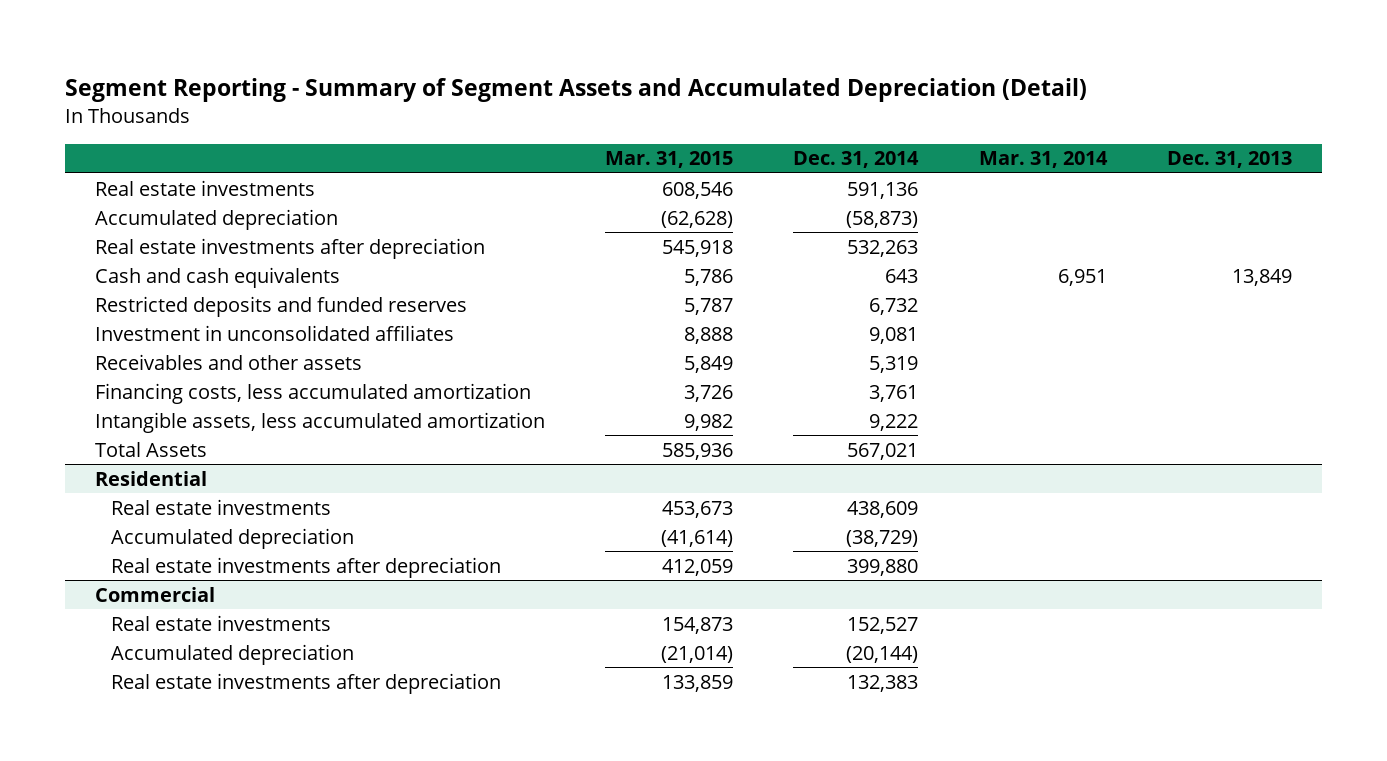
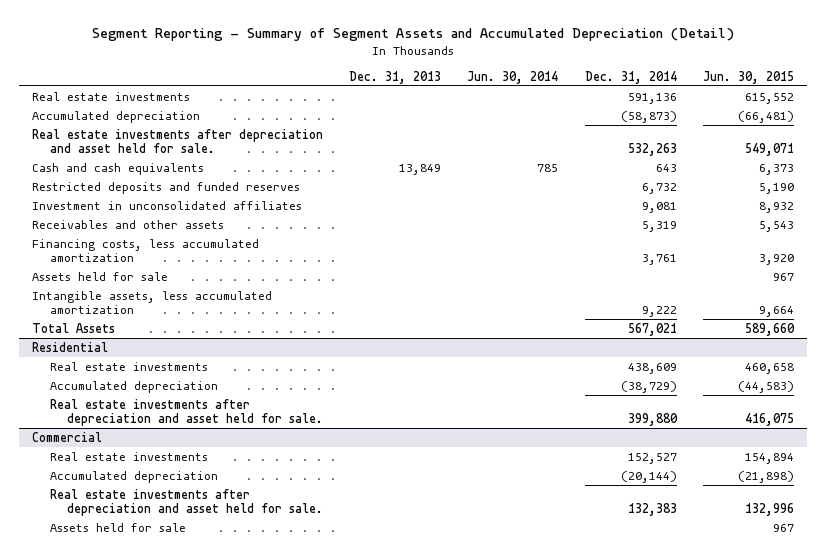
[605,151,734,169] Mar. 31, 2015 -> none
[978,151,1108,169] Mar. 31, 2014 -> none
none -> [467,70,559,84] Jun. 30, 2014
none -> [702,70,794,84] Jun. 30, 2015
[95,237,486,259] Real estate investments after depreciation -> [31,128,323,153] Real estate investments after depreciation and asset held for sale.
none -> [31,271,168,281] Assets held for sale
[110,556,501,578] Real estate investments after depreciation -> [49,398,324,426] Real estate investments after depreciation and asset held for sale.
[110,672,501,694] Real estate investments after depreciation -> [49,488,324,516] Real estate investments after depreciation and asset held for sale.
none -> [49,522,186,532] Assets held for sale

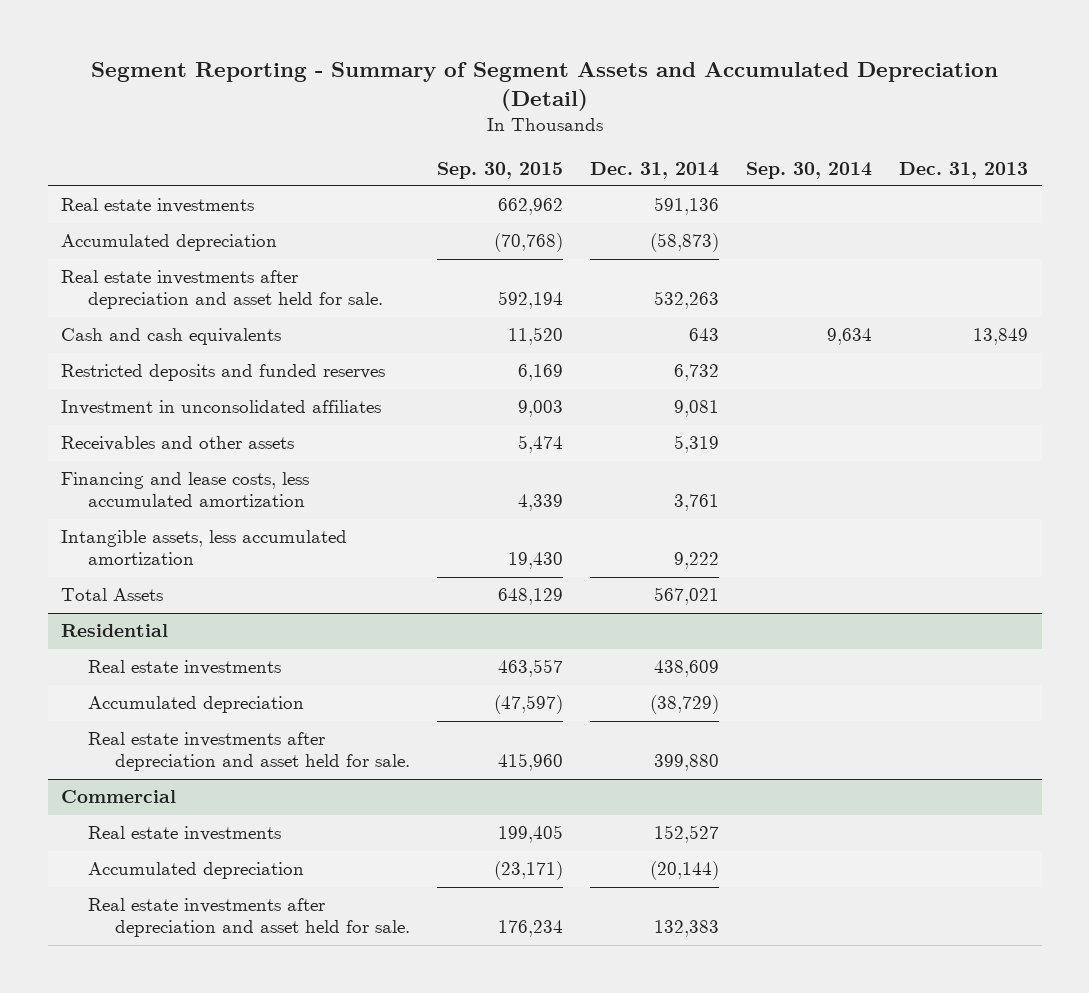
[467,70,559,84] Jun. 30, 2014 -> none
[702,70,794,84] Jun. 30, 2015 -> none
none -> [437,161,564,179] Sep. 30, 2015
none -> [746,161,873,179] Sep. 30, 2014
[31,271,168,281] Assets held for sale -> none
[31,238,259,262] Financing costs, less accumulated amortization -> [61,472,310,508] Financing and lease costs, less accumulated amortization
[49,522,186,532] Assets held for sale -> none

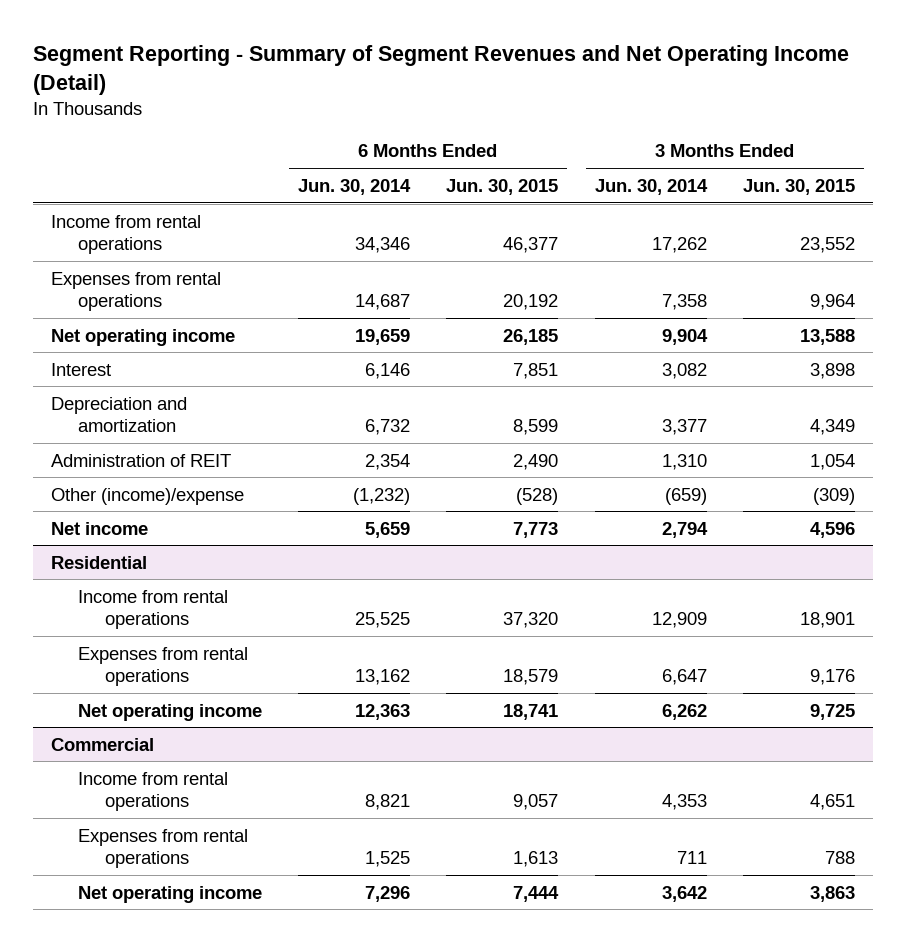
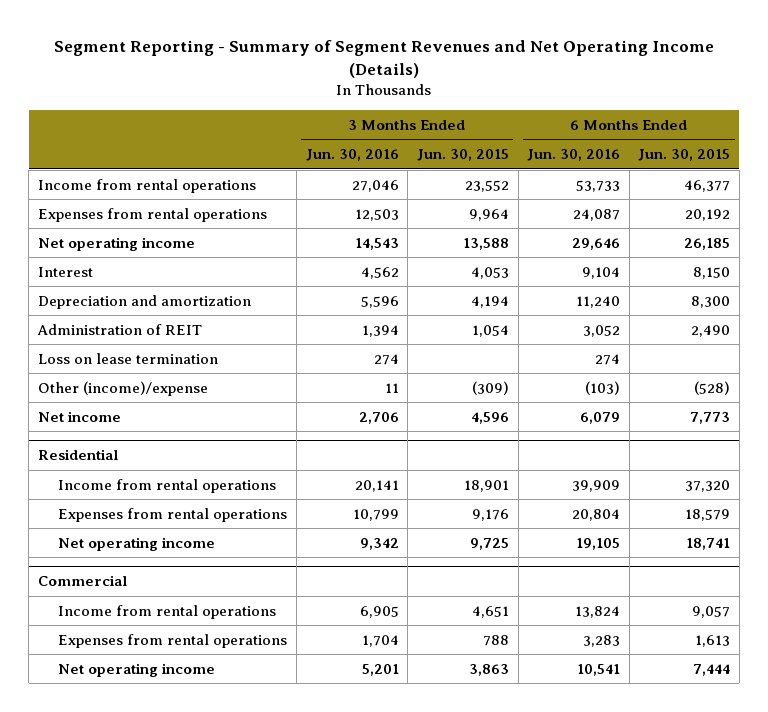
[32,45,849,96] Segment Reporting - Summary of Segment Revenues and Net Operating Income (Detail) -> [54,39,715,79] Segment Reporting - Summary of Segment Revenues and Net Operating Income (Details)
[298,178,412,195] Jun. 30, 2014 -> none
[594,178,708,195] Jun. 30, 2014 -> none
none -> [305,149,399,162] Jun. 30, 2016
none -> [527,149,621,162] Jun. 30, 2016
[513,362,559,379] 7,851 -> [693,266,731,279] 8,150
[809,362,855,379] 3,898 -> [470,266,509,279] 4,053
[513,418,559,435] 8,599 -> [691,295,731,308] 8,300
[809,418,855,435] 4,349 -> [470,295,509,308] 4,194
none -> [37,352,218,364] Loss on lease termination

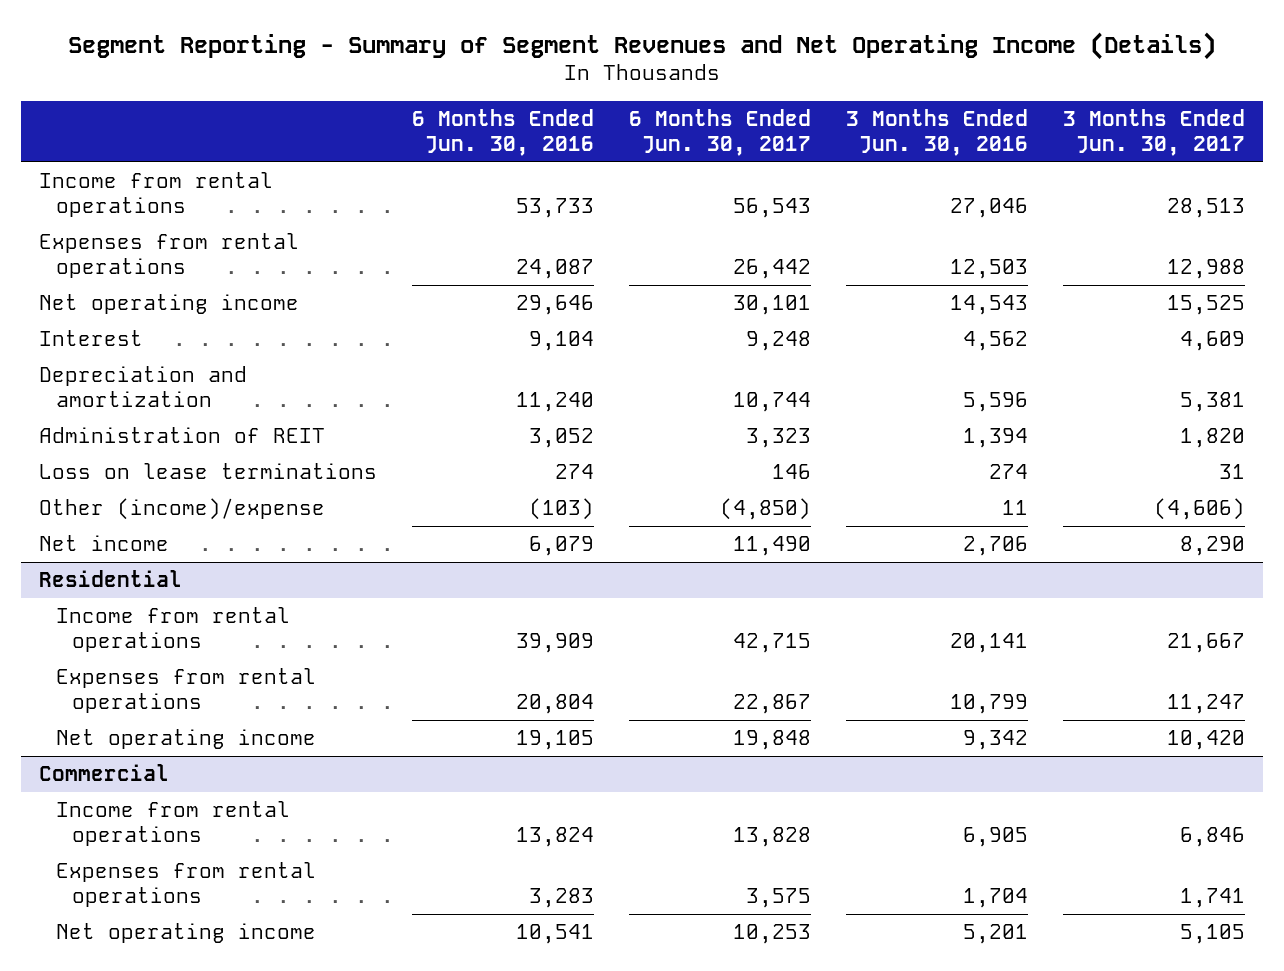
[416,149,509,162] Jun. 30, 2015 -> none
[638,149,731,162] Jun. 30, 2015 -> none
none -> [628,108,811,156] 6 Months Ended Jun. 30, 2017
none -> [1063,108,1246,156] 3 Months Ended Jun. 30, 2017
[37,352,218,364] Loss on lease termination -> [38,462,377,479] Loss on lease terminations

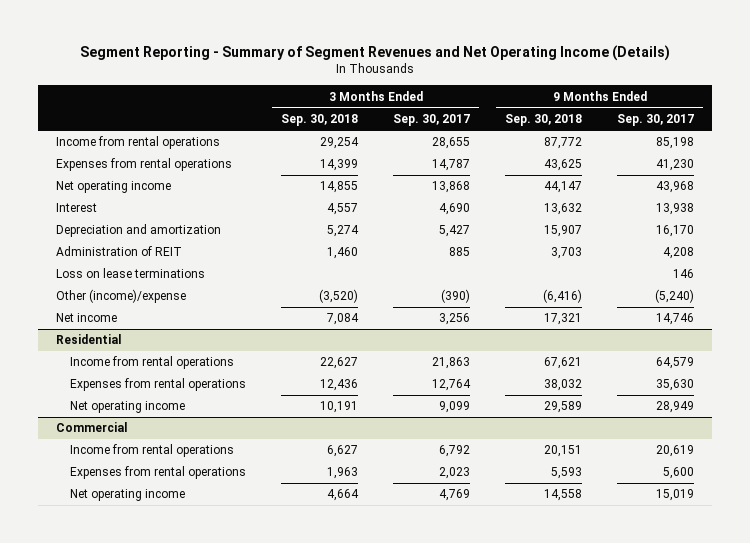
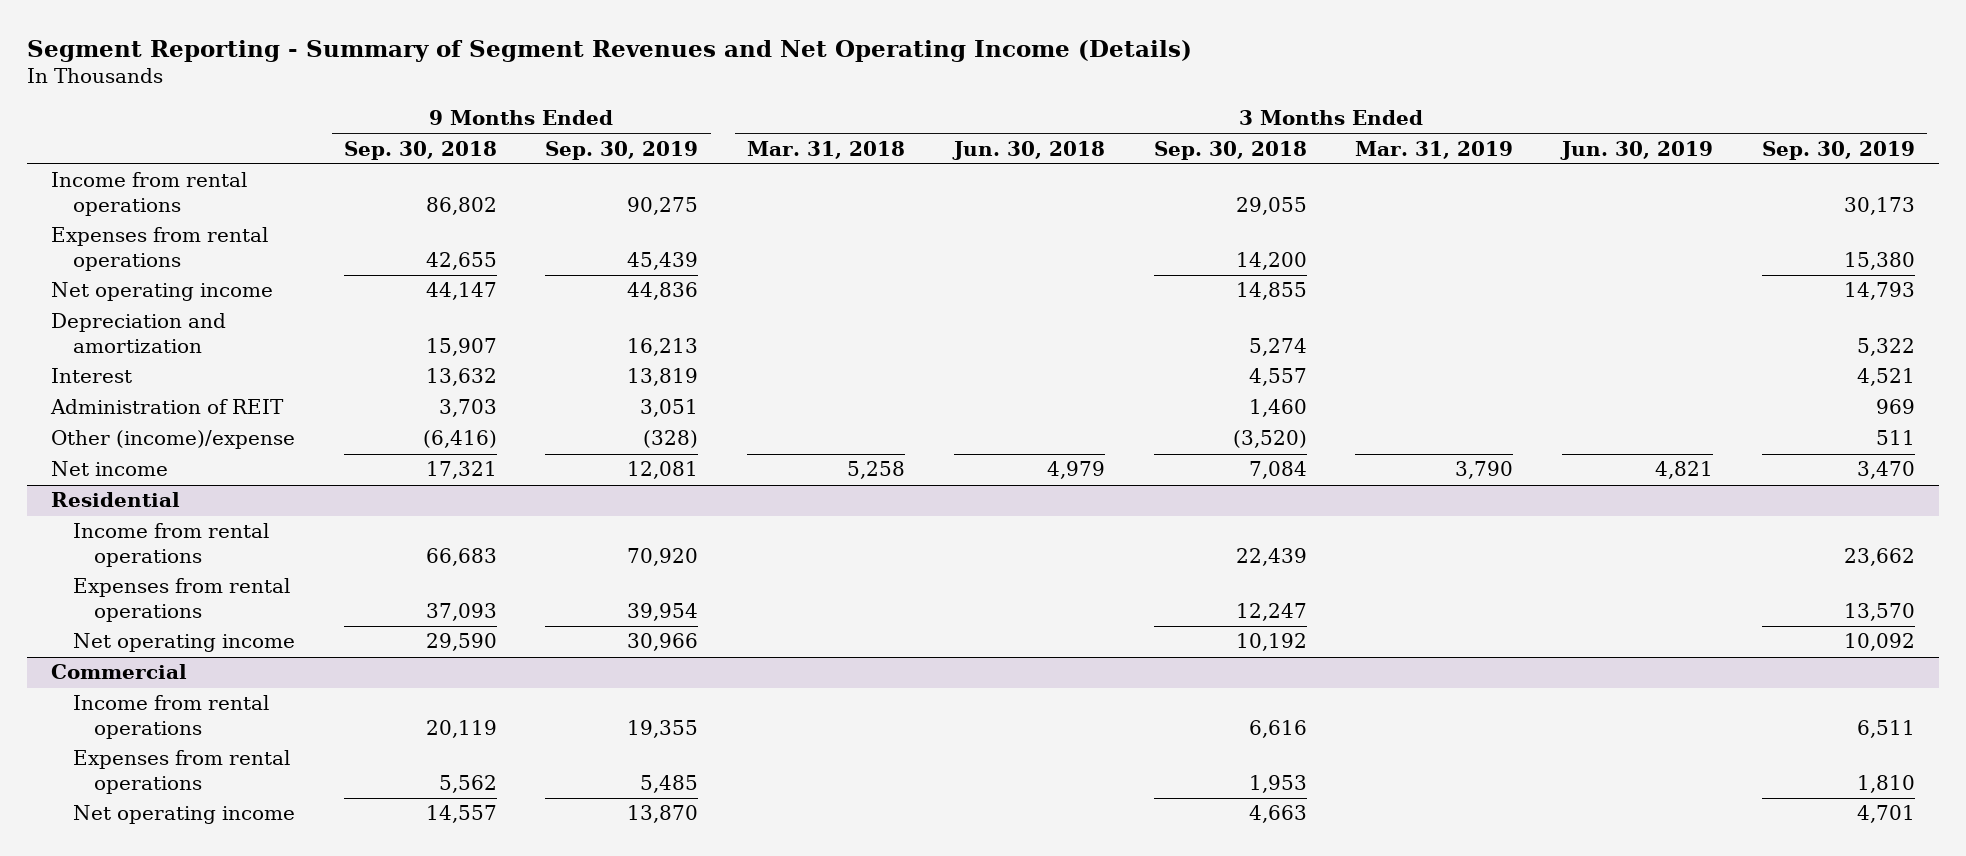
[393,114,471,127] Sep. 30, 2017 -> none
[617,114,695,127] Sep. 30, 2017 -> none
none -> [545,140,699,160] Sep. 30, 2019
none -> [747,140,906,159] Mar. 31, 2018
none -> [951,140,1105,160] Jun. 30, 2018
none -> [1355,140,1514,159] Mar. 31, 2019
none -> [1560,140,1714,160] Jun. 30, 2019
none -> [1761,140,1915,160] Sep. 30, 2019
[320,137,360,150] 29,254 -> [1235,196,1307,215] 29,055
[544,137,583,150] 87,772 -> [425,196,497,215] 86,802
[320,159,359,172] 14,399 -> [1235,251,1307,270] 14,200
[544,159,583,172] 43,625 -> [425,251,497,270] 42,655
[55,203,97,213] Interest -> [50,368,132,384] Interest
[55,268,205,279] Loss on lease terminations -> none
[320,357,359,370] 22,627 -> [1235,547,1307,566] 22,439
[544,357,583,370] 67,621 -> [425,547,497,566] 66,683
[320,379,359,392] 12,436 -> [1235,602,1307,621] 12,247
[544,379,583,392] 38,032 -> [425,602,497,621] 37,093
[320,401,359,414] 10,191 -> [1235,633,1307,652] 10,192
[544,401,583,414] 29,589 -> [425,633,497,652] 29,590
[327,445,359,458] 6,627 -> [1248,719,1307,738] 6,616
[544,445,583,458] 20,151 -> [425,719,497,738] 20,119
[327,467,359,480] 1,963 -> [1248,774,1307,793] 1,953
[551,467,583,480] 5,593 -> [438,774,497,793] 5,562
[327,489,360,502] 4,664 -> [1248,805,1307,824] 4,663
[544,489,583,502] 14,558 -> [425,805,497,824] 14,557

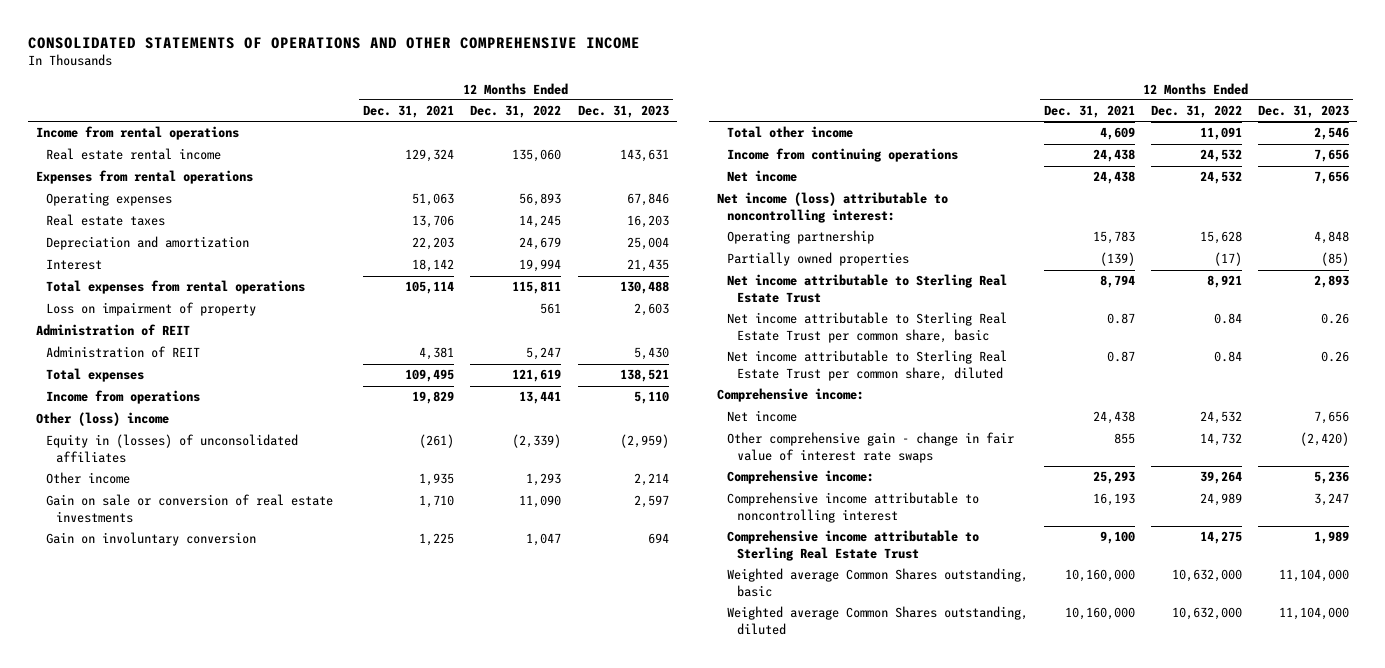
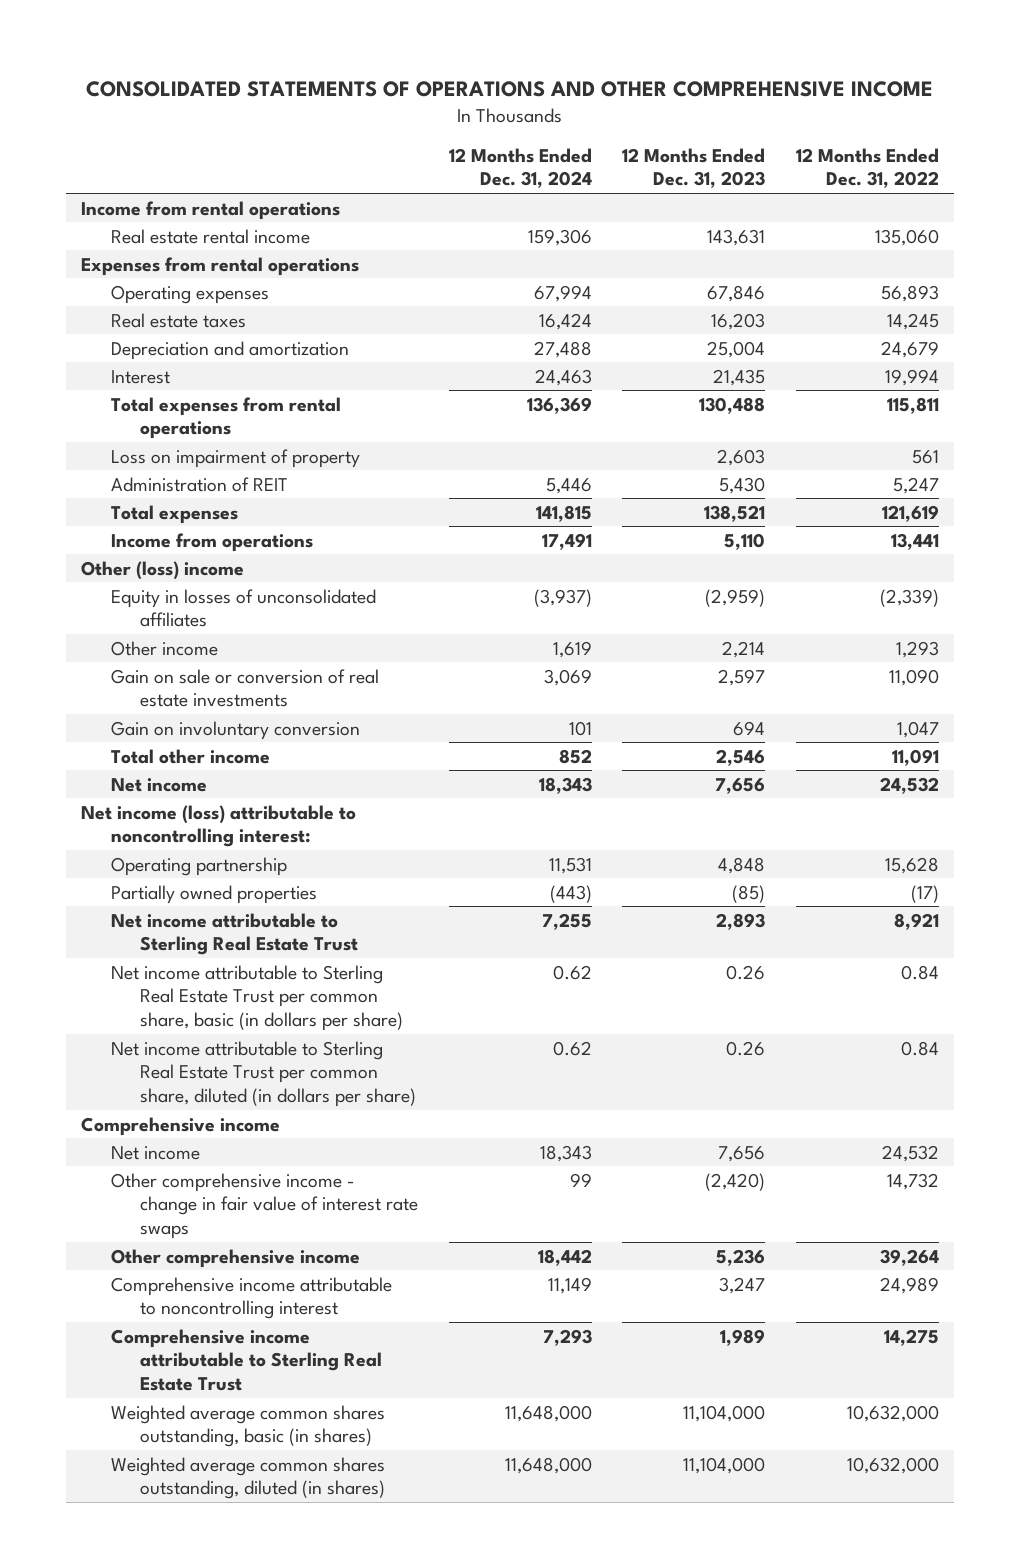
[363,105,455,119] Dec. 31, 2021 -> none
none -> [448,147,592,189] 12 Months Ended Dec. 31, 2024
[36,324,191,337] Administration of REIT -> none
[46,434,299,463] Equity in (losses) of unconsolidated affiliates -> [110,588,376,628] Equity in losses of unconsolidated affiliates
[726,148,958,163] Income from continuing operations -> none
[726,312,1007,343] Net income attributable to Sterling Real Estate Trust per common share, basic -> [110,964,404,1031] Net income attributable to Sterling Real Estate Trust per common share, basic (in dollars per share)
[726,350,1007,381] Net income attributable to Sterling Real Estate Trust per common share, diluted -> [110,1040,417,1107] Net income attributable to Sterling Real Estate Trust per common share, diluted (in dollars per share)
[716,388,864,403] Comprehensive income: -> [81,1116,281,1136] Comprehensive income
[726,432,1014,463] Other comprehensive gain - change in fair value of interest rate swaps -> [110,1172,419,1239] Other comprehensive income - change in fair value of interest rate swaps
[726,470,874,485] Comprehensive income: -> [110,1248,360,1268] Other comprehensive income
[726,568,1028,597] Weighted average Common Shares outstanding, basic -> [110,1404,385,1448] Weighted average common shares outstanding, basic (in shares)
[726,606,1028,635] Weighted average Common Shares outstanding, diluted -> [110,1456,386,1500] Weighted average common shares outstanding, diluted (in shares)

